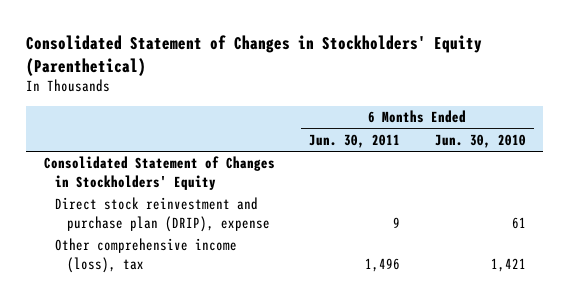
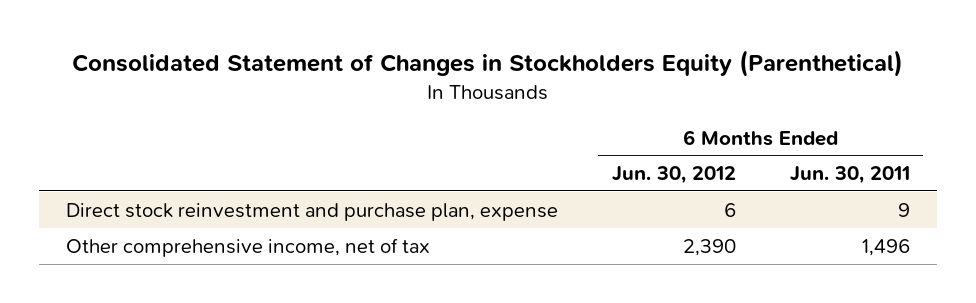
[26,34,483,76] Consolidated Statement of Changes in Stockholders' Equity (Parenthetical) -> [71,50,903,78] Consolidated Statement of Changes in Stockholders Equity (Parenthetical)
[434,134,526,149] Jun. 30, 2010 -> none
none -> [611,166,736,185] Jun. 30, 2012
[43,156,275,191] Consolidated Statement of Changes in Stockholders' Equity -> none
[55,197,271,233] Direct stock reinvestment and purchase plan (DRIP), expense -> [66,202,559,221] Direct stock reinvestment and purchase plan, expense
[55,238,238,274] Other comprehensive income (loss), tax -> [66,237,431,257] Other comprehensive income, net of tax

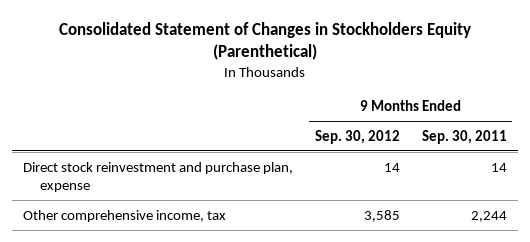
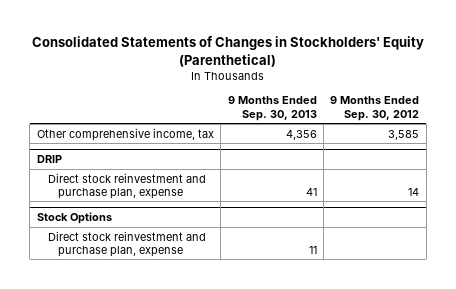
[58,21,471,61] Consolidated Statement of Changes in Stockholders Equity (Parenthetical) -> [32,36,425,67] Consolidated Statements of Changes in Stockholders' Equity (Parenthetical)
[421,129,507,144] Sep. 30, 2011 -> none
none -> [227,96,317,121] 9 Months Ended Sep. 30, 2013
[23,161,294,192] Direct stock reinvestment and purchase plan, expense -> none
none -> [36,155,62,164] DRIP
none -> [47,172,206,199] Direct stock reinvestment and purchase plan, expense
none -> [36,212,112,225] Stock Options
none -> [47,230,206,257] Direct stock reinvestment and purchase plan, expense

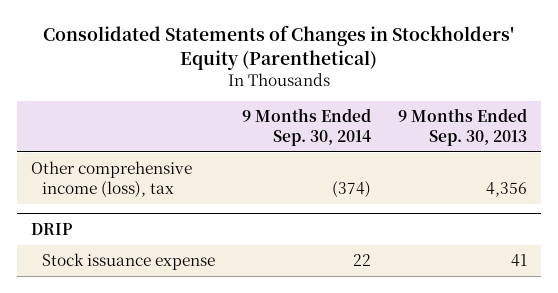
[330,96,420,121] 9 Months Ended Sep. 30, 2012 -> none
none -> [242,108,372,147] 9 Months Ended Sep. 30, 2014
[36,127,214,141] Other comprehensive income, tax -> [31,161,193,198] Other comprehensive income (loss), tax
[36,212,112,225] Stock Options -> none
[47,230,206,257] Direct stock reinvestment and purchase plan, expense -> none
[47,172,206,199] Direct stock reinvestment and purchase plan, expense -> [42,253,216,271] Stock issuance expense

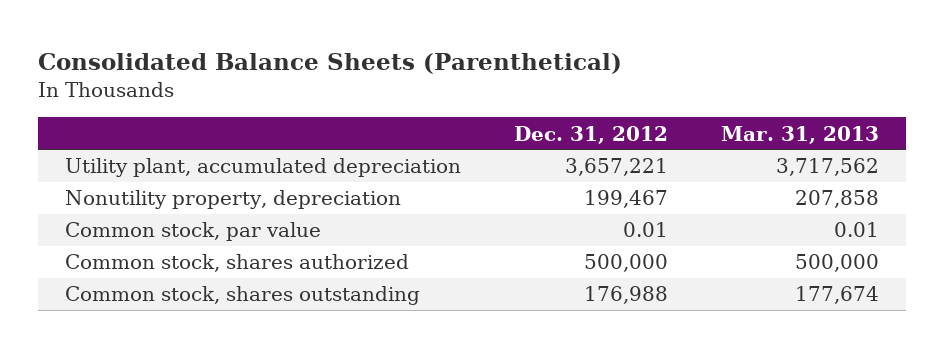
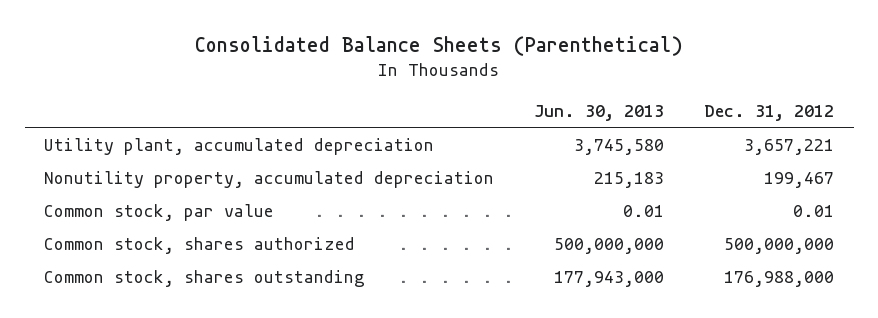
[721,125,880,144] Mar. 31, 2013 -> none
none -> [534,104,665,121] Jun. 30, 2013
[64,190,401,210] Nonutility property, depreciation -> [44,170,495,188] Nonutility property, accumulated depreciation
[584,254,669,273] 500,000 -> [723,237,834,254] 500,000,000
[584,286,669,305] 176,988 -> [723,270,834,287] 176,988,000

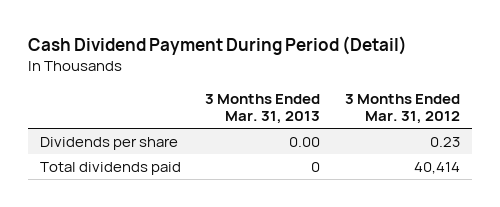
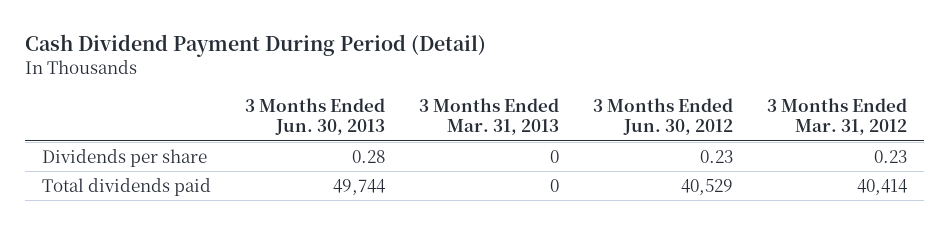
none -> [245,98,386,136] 3 Months Ended Jun. 30, 2013
none -> [593,98,734,136] 3 Months Ended Jun. 30, 2012
[289,137,321,148] 0.00 -> [550,149,560,163] 0

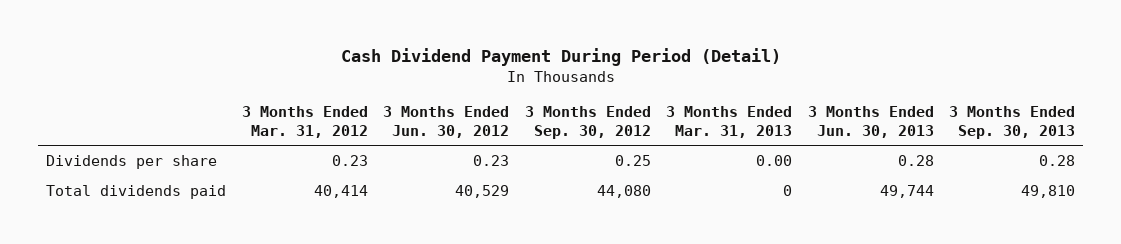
none -> [524,105,651,139] 3 Months Ended Sep. 30, 2012
none -> [949,105,1076,139] 3 Months Ended Sep. 30, 2013
[550,149,560,163] 0 -> [756,155,793,167] 0.00

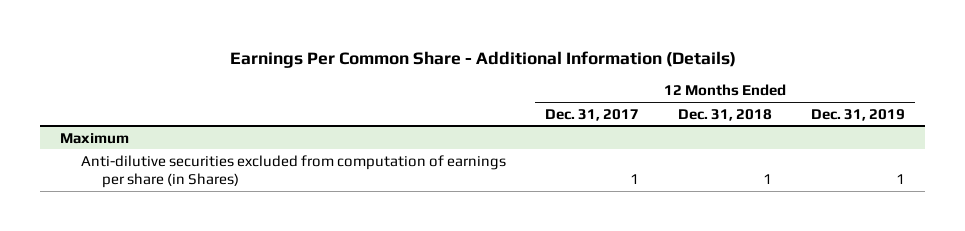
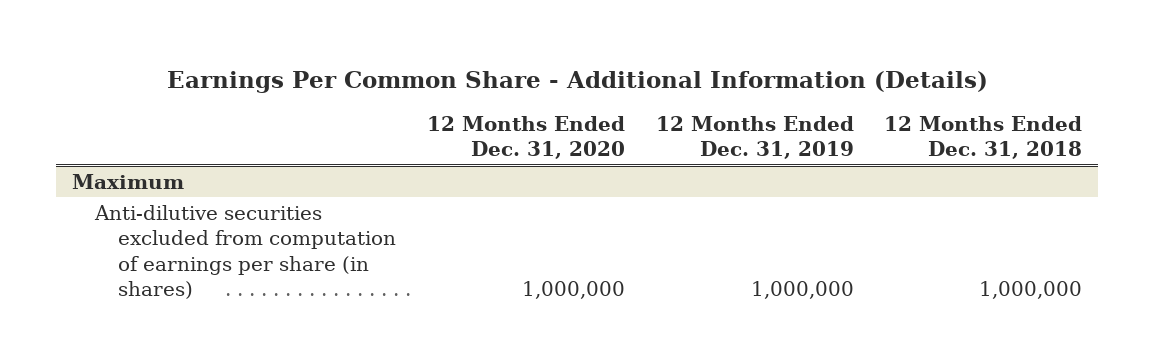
[545,108,640,121] Dec. 31, 2017 -> none
none -> [426,115,625,160] 12 Months Ended Dec. 31, 2020
[80,154,506,189] Anti-dilutive securities excluded from computation of earnings per share (in Shares) -> [93,204,396,300] Anti-dilutive securities excluded from computation of earnings per share (in shares)
[763,174,773,185] 1 -> [979,281,1083,300] 1,000,000
[896,174,906,185] 1 -> [750,281,854,300] 1,000,000

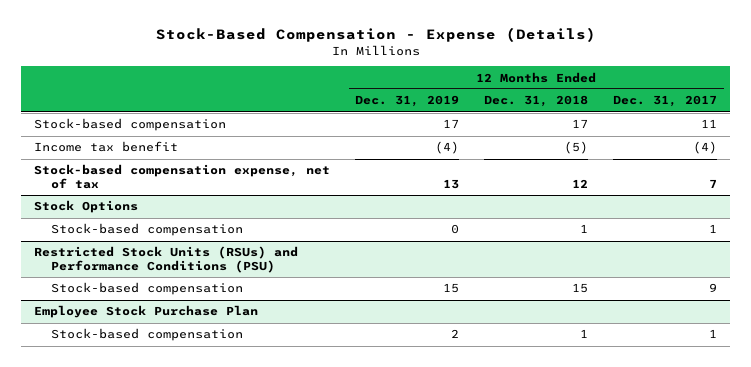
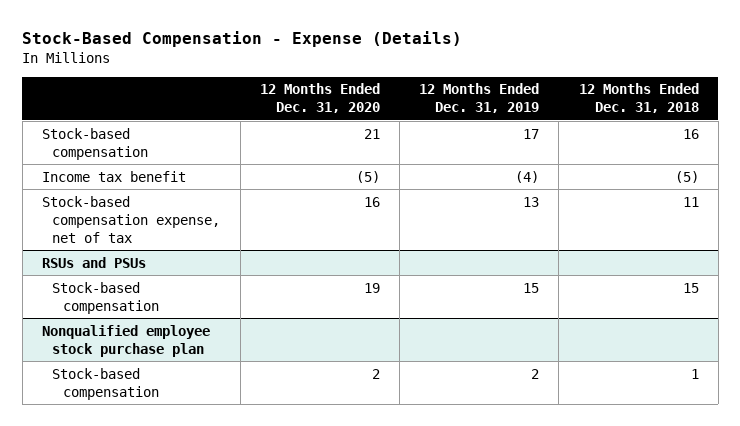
[613,95,718,108] Dec. 31, 2017 -> none
none -> [259,83,380,114] 12 Months Ended Dec. 31, 2020
[572,119,589,129] 17 -> [682,128,699,139] 16
[33,200,138,214] Stock Options -> none
[50,223,243,237] Stock-based compensation -> none
[572,179,589,189] 12 -> [682,196,699,207] 11
[33,246,298,274] Restricted Stock Units (RSUs) and Performance Conditions (PSU) -> [41,256,146,268] RSUs and PSUs
[33,305,258,319] Employee Stock Purchase Plan -> [41,324,210,357] Nonqualified employee stock purchase plan

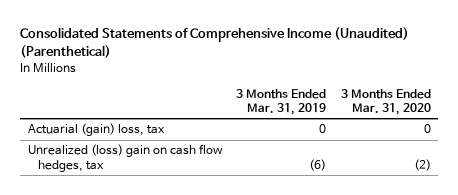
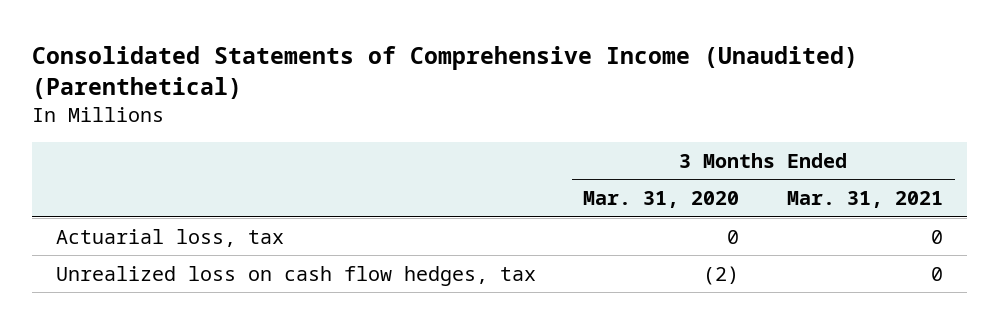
[236,88,327,116] 3 Months Ended Mar. 31, 2019 -> none
none -> [786,191,943,209] Mar. 31, 2021
[27,123,165,137] Actuarial (gain) loss, tax -> [55,228,284,247] Actuarial loss, tax
[27,144,223,173] Unrealized (loss) gain on cash flow hedges, tax -> [55,265,536,286] Unrealized loss on cash flow hedges, tax

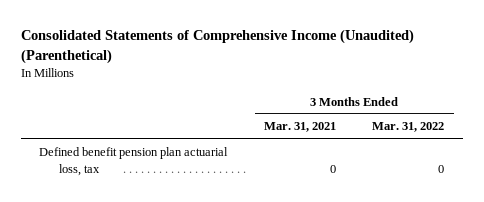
[583,191,740,209] Mar. 31, 2020 -> none
none -> [372,122,445,133] Mar. 31, 2022
[55,265,536,286] Unrealized loss on cash flow hedges, tax -> none
[55,228,284,247] Actuarial loss, tax -> [39,147,229,176] Defined benefit pension plan actuarial loss, tax

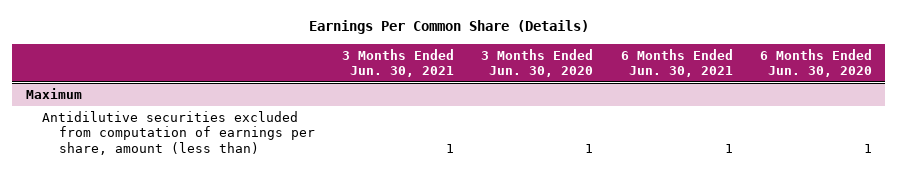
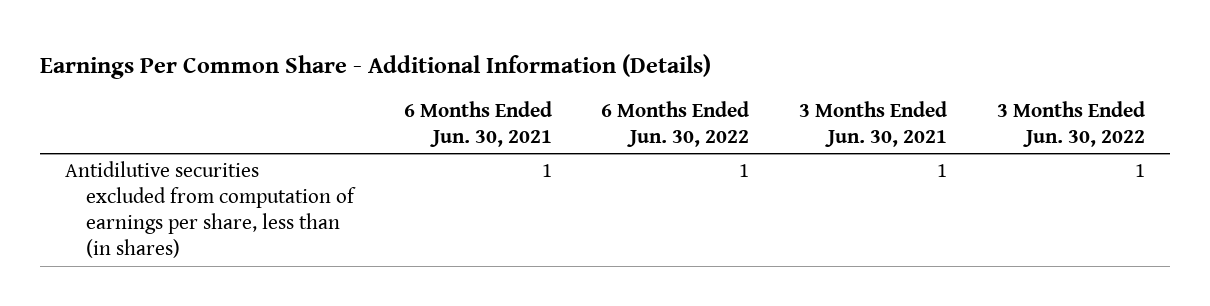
[308,20,589,35] Earnings Per Common Share (Details) -> [40,53,712,79] Earnings Per Common Share - Additional Information (Details)
[481,48,594,77] 3 Months Ended Jun. 30, 2020 -> none
[759,48,872,77] 6 Months Ended Jun. 30, 2020 -> none
none -> [601,100,750,148] 6 Months Ended Jun. 30, 2022
none -> [996,100,1145,148] 3 Months Ended Jun. 30, 2022
[25,87,82,99] Maximum -> none
[42,110,315,155] Antidilutive securities excluded from computation of earnings per share, amount (less than) -> [65,161,357,259] Antidilutive securities excluded from computation of earnings per share, less than (in shares)

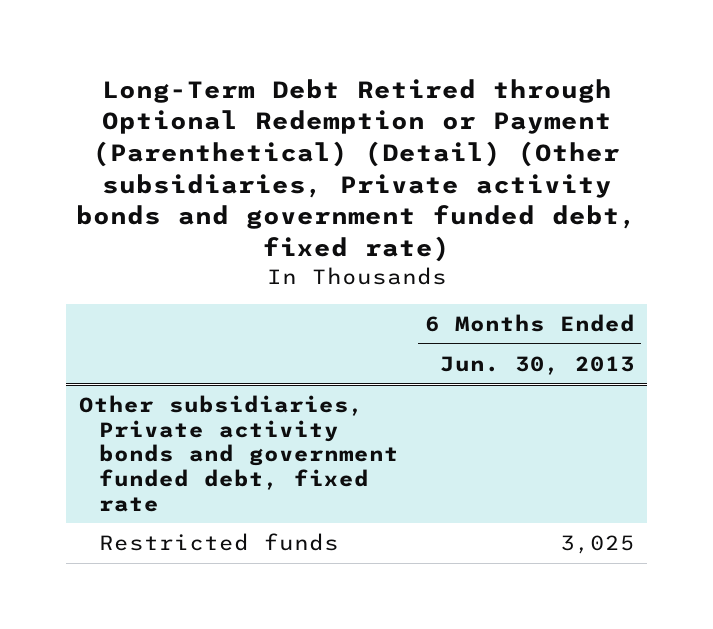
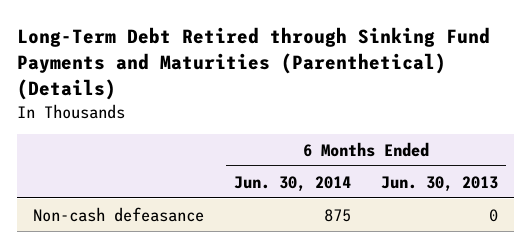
[75,78,637,263] Long-Term Debt Retired through Optional Redemption or Payment (Parenthetical) (Detail) (Other subsidiaries, Private activity bonds and government funded debt, fixed rate) -> [17,27,491,101] Long-Term Debt Retired through Sinking Fund Payments and Maturities (Parenthetical) (Details)
none -> [233,175,351,192] Jun. 30, 2014
[78,395,399,512] Other subsidiaries, Private activity bonds and government funded debt, fixed rate -> none
[98,533,339,552] Restricted funds -> none
none -> [32,206,204,222] Non-cash defeasance

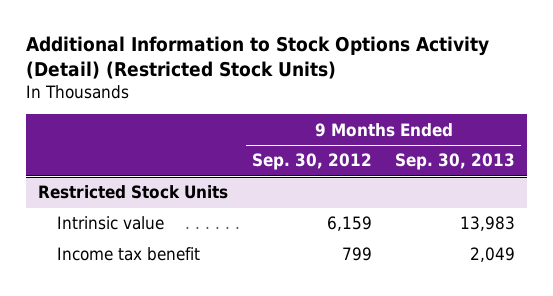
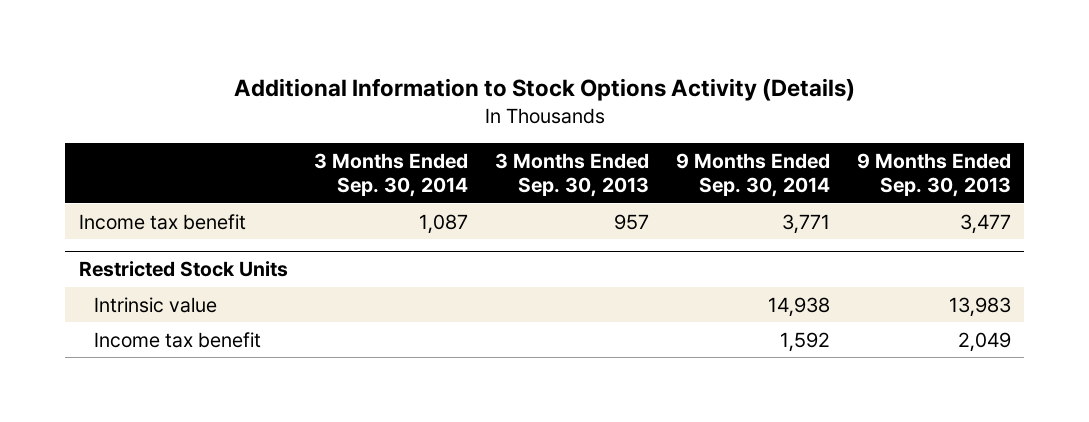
[25,35,489,80] Additional Information to Stock Options Activity (Detail) (Restricted Stock Units) -> [233,78,855,102] Additional Information to Stock Options Activity (Details)
[251,153,372,171] Sep. 30, 2012 -> none
none -> [314,152,469,198] 3 Months Ended Sep. 30, 2014
none -> [495,152,650,198] 3 Months Ended Sep. 30, 2013
none -> [676,152,831,198] 9 Months Ended Sep. 30, 2014
none -> [78,213,246,230] Income tax benefit

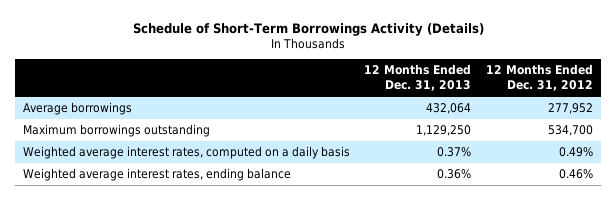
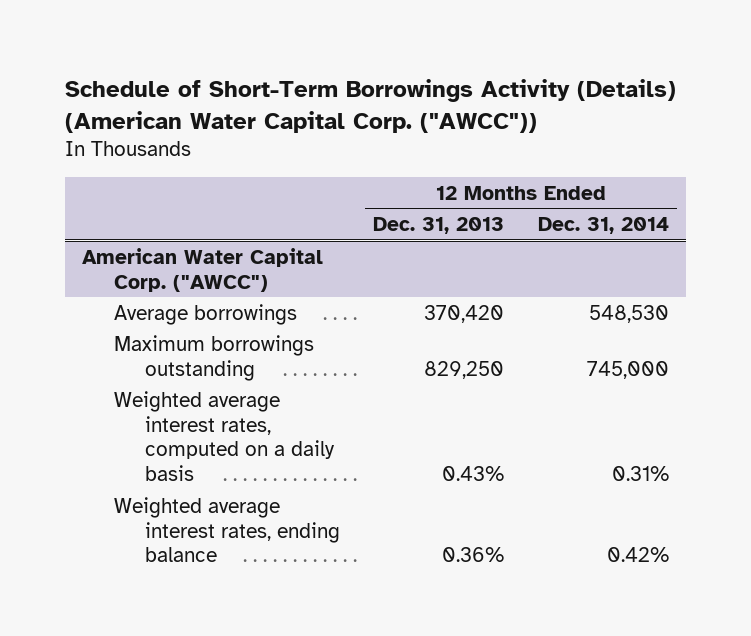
[132,22,484,36] Schedule of Short-Term Borrowings Activity (Details) -> [65,79,677,133] Schedule of Short-Term Borrowings Activity (Details) (American Water Capital Corp. ("AWCC"))
[486,64,594,92] 12 Months Ended Dec. 31, 2012 -> none
none -> [537,216,669,234] Dec. 31, 2014
none -> [82,247,324,292] American Water Capital Corp. ("AWCC")
[426,103,472,115] 432,064 -> [424,304,505,323] 370,420
[416,125,472,137] 1,129,250 -> [424,360,505,379] 829,250
[437,147,472,158] 0.37% -> [442,466,505,482] 0.43%

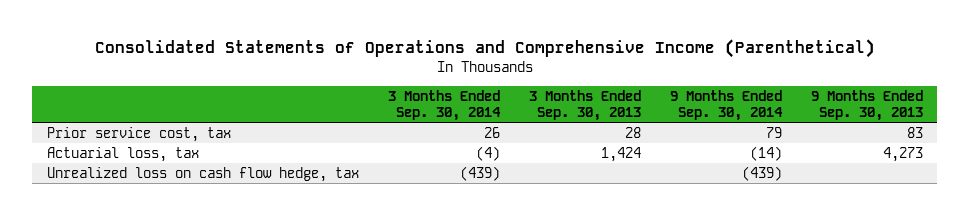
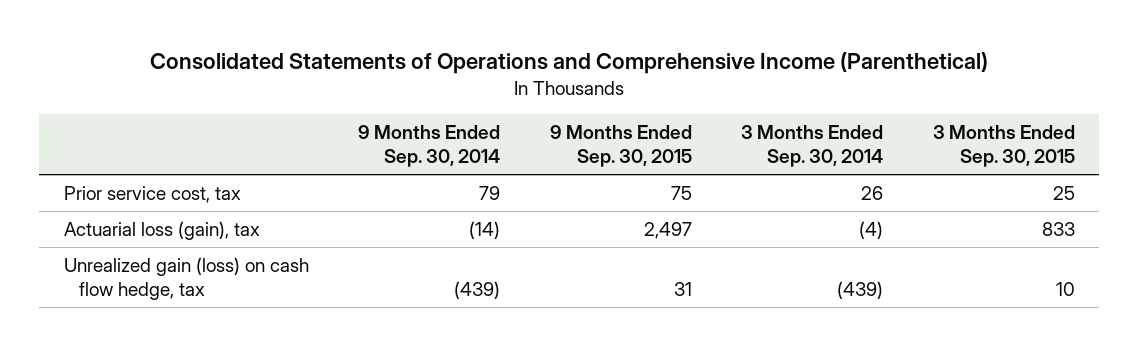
[528,89,641,122] 3 Months Ended Sep. 30, 2013 -> none
[810,89,923,122] 9 Months Ended Sep. 30, 2013 -> none
none -> [549,125,692,167] 9 Months Ended Sep. 30, 2015
none -> [932,125,1075,167] 3 Months Ended Sep. 30, 2015
[46,147,199,163] Actuarial loss, tax -> [63,221,260,241] Actuarial loss (gain), tax
[46,167,359,183] Unrealized loss on cash flow hedge, tax -> [63,257,309,300] Unrealized gain (loss) on cash flow hedge, tax

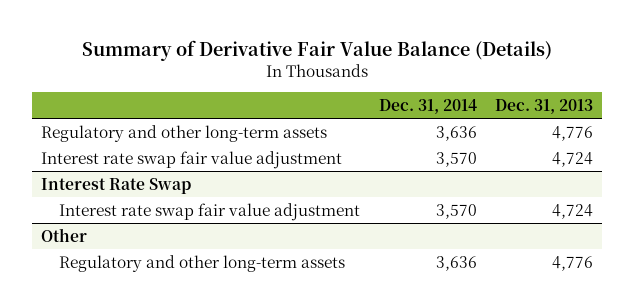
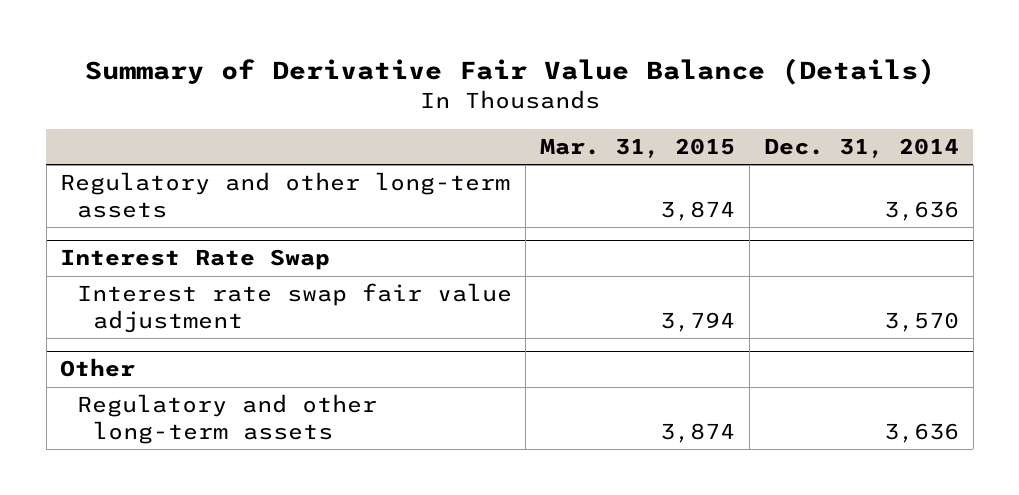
[494,98,593,114] Dec. 31, 2013 -> none
none -> [540,137,736,158] Mar. 31, 2015
[40,150,342,169] Interest rate swap fair value adjustment -> none

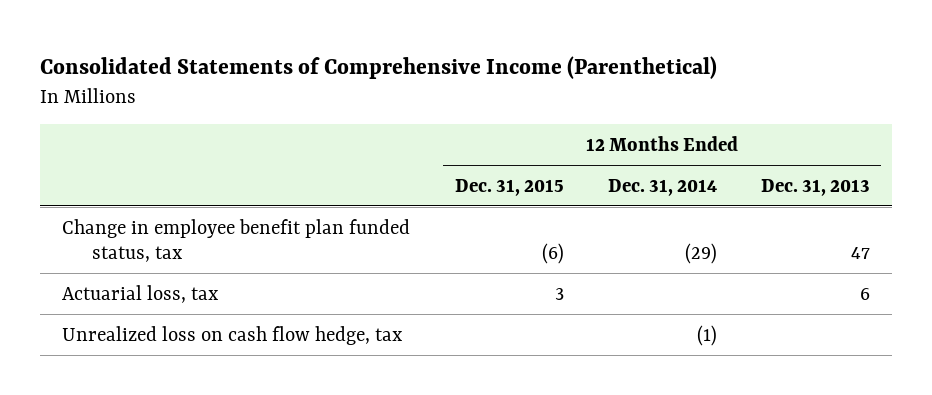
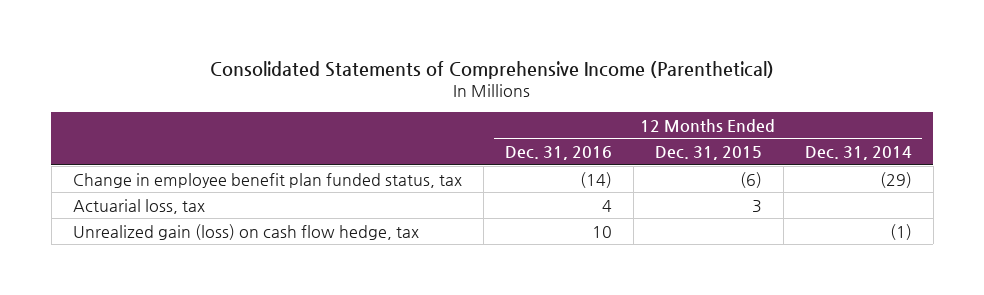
[761,178,871,196] Dec. 31, 2013 -> none
none -> [504,146,612,161] Dec. 31, 2016
[62,325,403,345] Unrealized loss on cash flow hedge, tax -> [72,223,419,240] Unrealized gain (loss) on cash flow hedge, tax

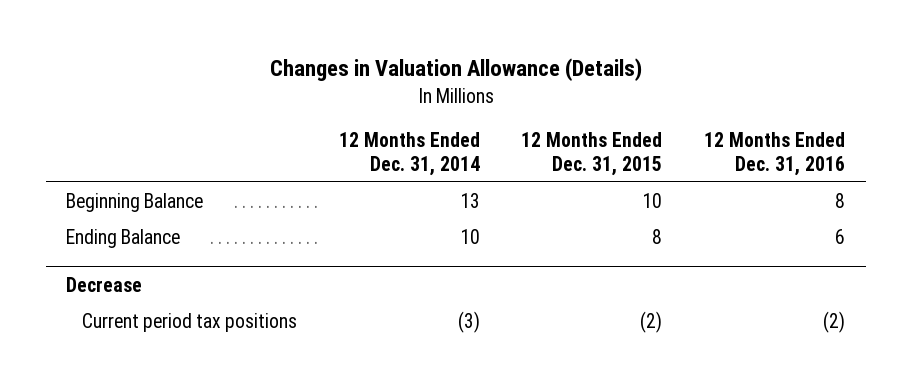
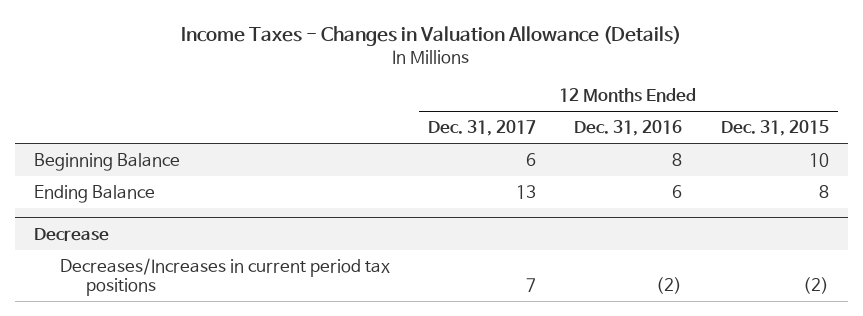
[269,58,642,82] Changes in Valuation Allowance (Details) -> [181,25,682,46] Income Taxes - Changes in Valuation Allowance (Details)
[338,132,480,176] 12 Months Ended Dec. 31, 2014 -> none
none -> [428,120,537,137] Dec. 31, 2017
[82,312,298,332] Current period tax positions -> [59,257,390,297] Decreases/Increases in current period tax positions

